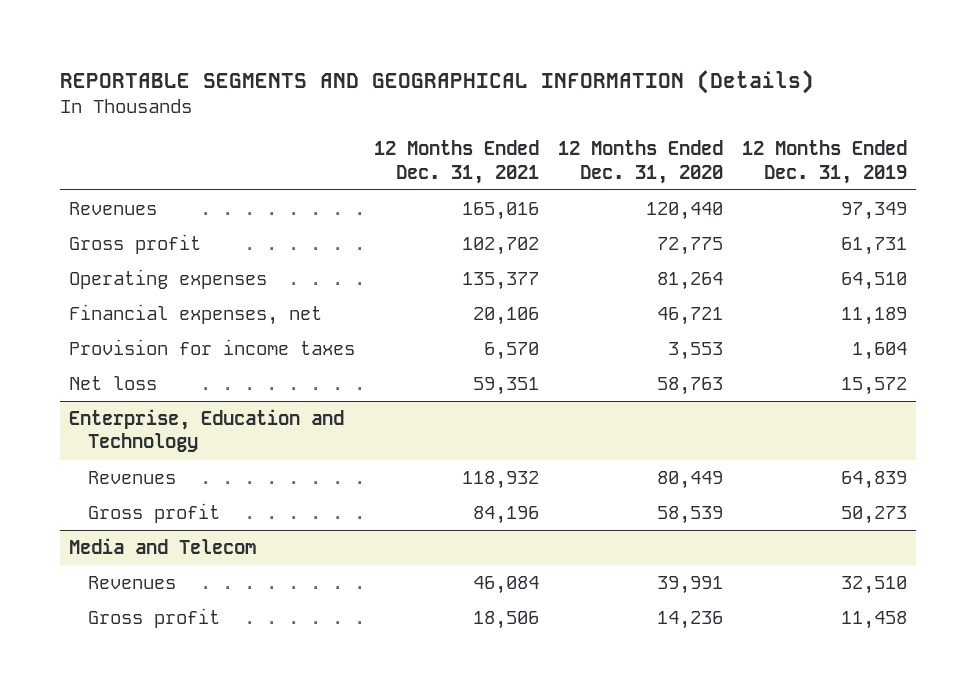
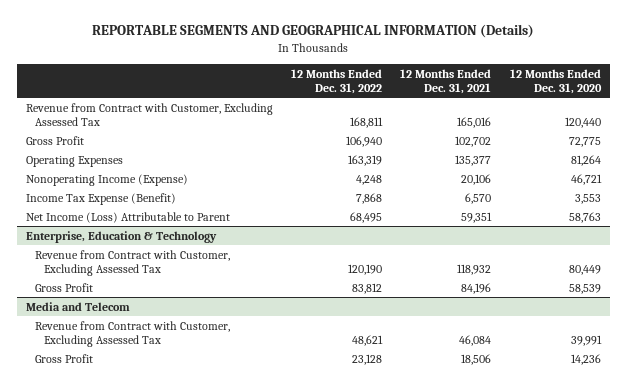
[741,140,907,184] 12 Months Ended Dec. 31, 2019 -> none
none -> [291,68,383,95] 12 Months Ended Dec. 31, 2022
[69,202,158,216] Revenues -> [25,102,273,127] Revenue from Contract with Customer, Excluding Assessed Tax
[69,234,202,255] Gross profit -> [25,135,84,145] Gross Profit
[69,269,268,290] Operating expenses -> [25,155,123,167] Operating Expenses
[69,304,323,326] Financial expenses, net -> [25,173,188,186] Nonoperating Income (Expense)
[69,339,356,356] Provision for income taxes -> [25,192,176,205] Income Tax Expense (Benefit)
[69,376,158,391] Net loss -> [25,211,230,223] Net Income (Loss) Attributable to Parent
[69,409,345,453] Enterprise, Education and Technology -> [25,230,217,243] Enterprise, Education & Technology
[88,471,177,485] Revenues -> [34,249,230,277] Revenue from Contract with Customer, Excluding Assessed Tax
[88,503,221,524] Gross profit -> [34,282,93,292] Gross Profit
[88,576,177,590] Revenues -> [34,320,230,348] Revenue from Contract with Customer, Excluding Assessed Tax
[88,608,221,629] Gross profit -> [34,353,93,363] Gross Profit

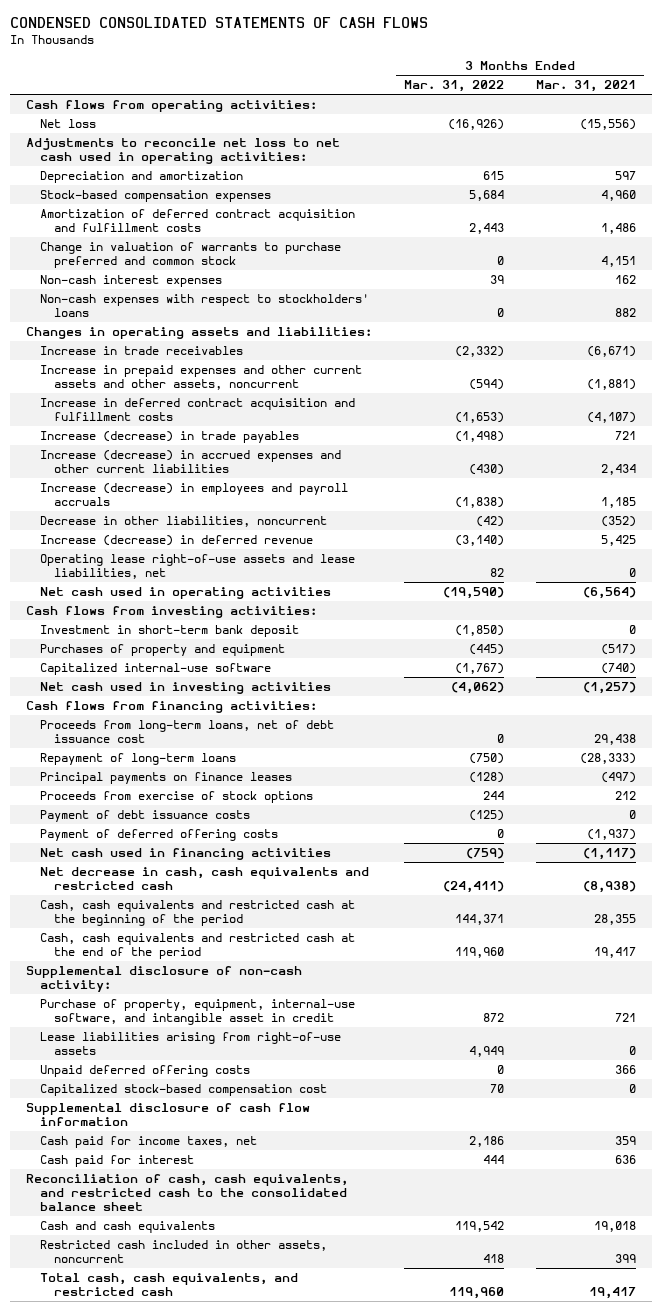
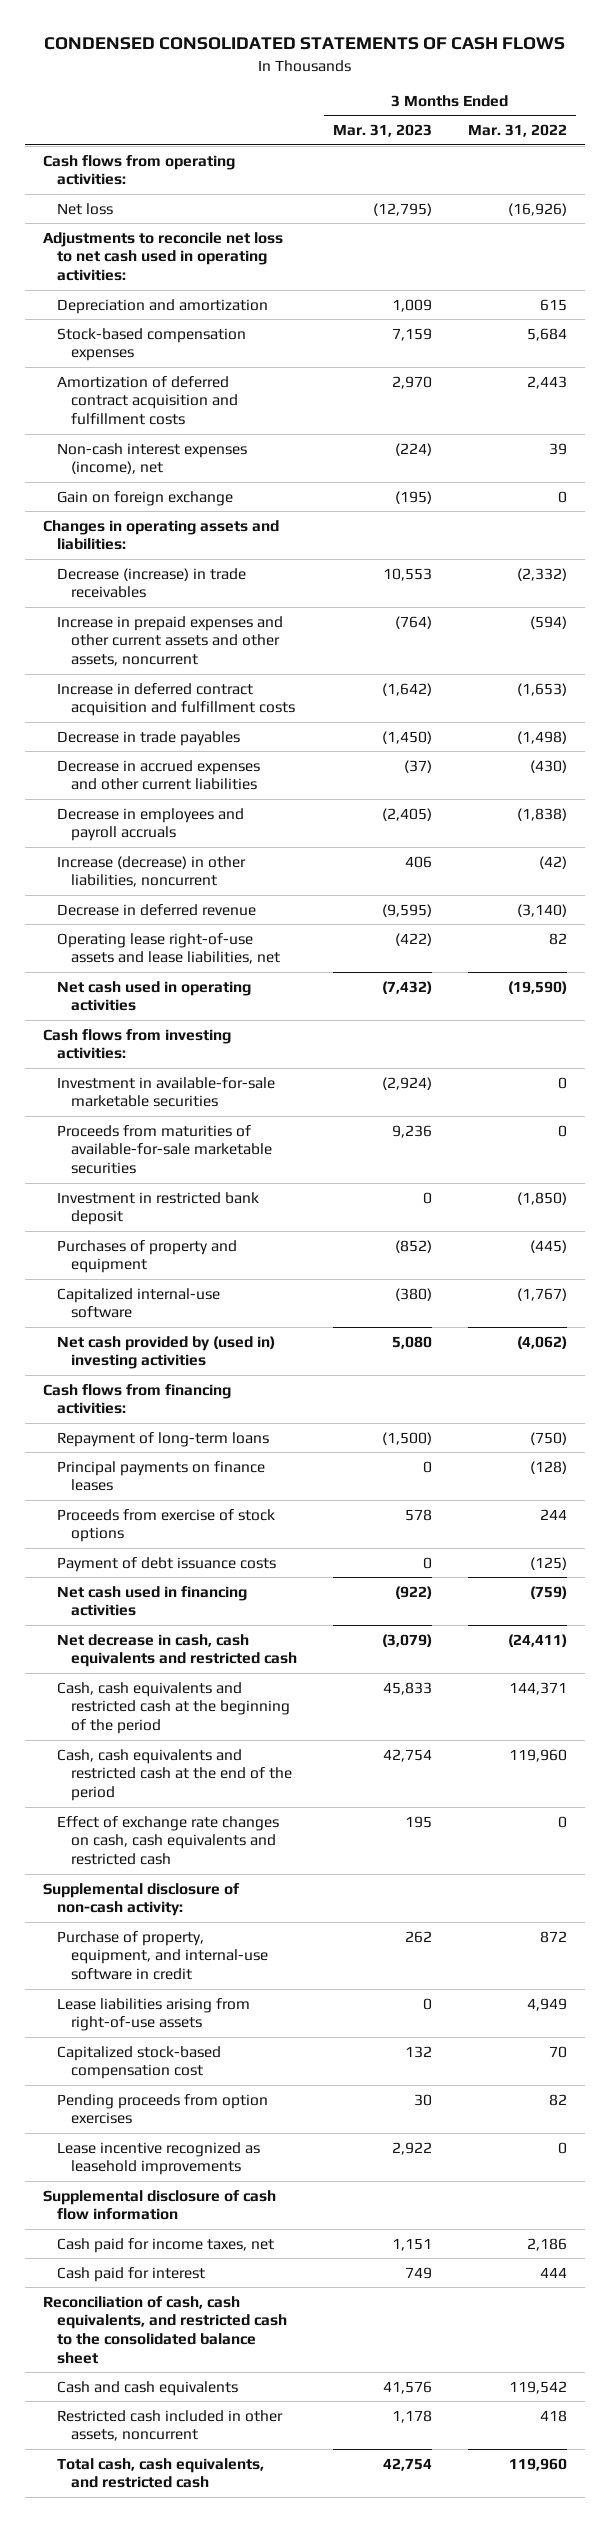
[535,80,636,93] Mar. 31, 2021 -> none
none -> [332,124,432,138] Mar. 31, 2023
[40,242,342,268] Change in valuation of warrants to purchase preferred and common stock -> none
[40,294,370,317] Non-cash expenses with respect to stockholders' loans -> none
[40,275,223,288] Non-cash interest expenses -> [56,442,247,475] Non-cash interest expenses (income), net
none -> [56,490,233,506] Gain on foreign exchange
[40,346,244,356] Increase in trade receivables -> [56,567,246,599] Decrease (increase) in trade receivables
[40,431,300,444] Increase (decrease) in trade payables -> [56,730,240,746] Decrease in trade payables
[40,450,342,473] Increase (decrease) in accrued expenses and other current liabilities -> [56,759,260,791] Decrease in accrued expenses and other current liabilities
[40,483,349,506] Increase (decrease) in employees and payroll accruals -> [56,807,244,842] Decrease in employees and payroll accruals
[40,516,328,528] Decrease in other liabilities, noncurrent -> [56,855,246,888] Increase (decrease) in other liabilities, noncurrent
[40,535,314,547] Increase (decrease) in deferred revenue -> [56,903,256,916] Decrease in deferred revenue
none -> [56,1076,275,1108] Investment in available-for-sale marketable securities
none -> [56,1124,272,1175] Proceeds from maturities of available-for-sale marketable securities
[40,625,300,638] Investment in short-term bank deposit -> [56,1191,259,1226] Investment in restricted bank deposit
[40,682,332,695] Net cash used in investing activities -> [56,1335,275,1370] Net cash provided by (used in) investing activities
[40,720,335,743] Proceeds from long-term loans, net of debt issuance cost -> none
[40,829,279,842] Payment of deferred offering costs -> none
none -> [56,1815,279,1866] Effect of exchange rate changes on cash, cash equivalents and restricted cash
[40,999,356,1025] Purchase of property, equipment, internal-use software, and intangible asset in credit -> [56,1930,268,1981] Purchase of property, equipment, and internal-use software in credit
[40,1065,251,1078] Unpaid deferred offering costs -> none
none -> [56,2093,268,2125] Pending proceeds from option exercises
none -> [56,2141,260,2176] Lease incentive recognized as leasehold improvements

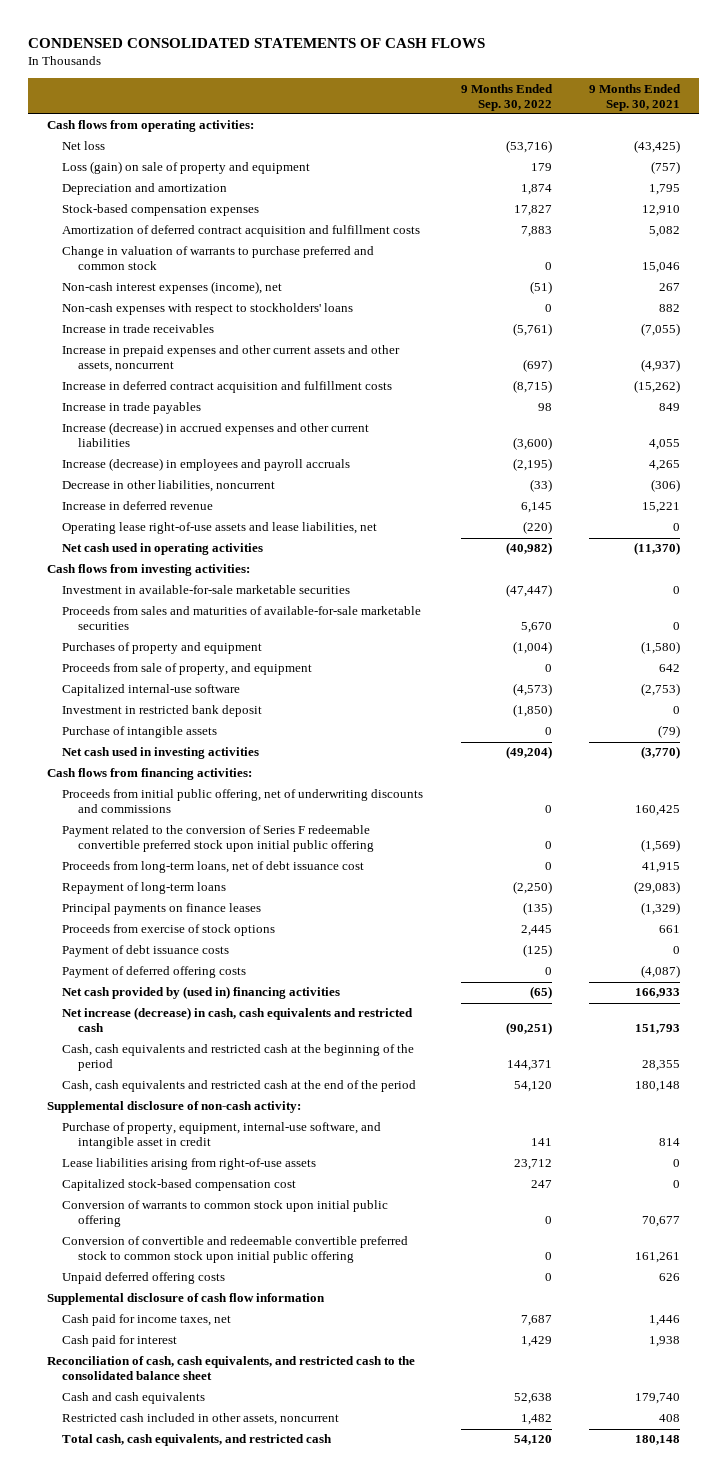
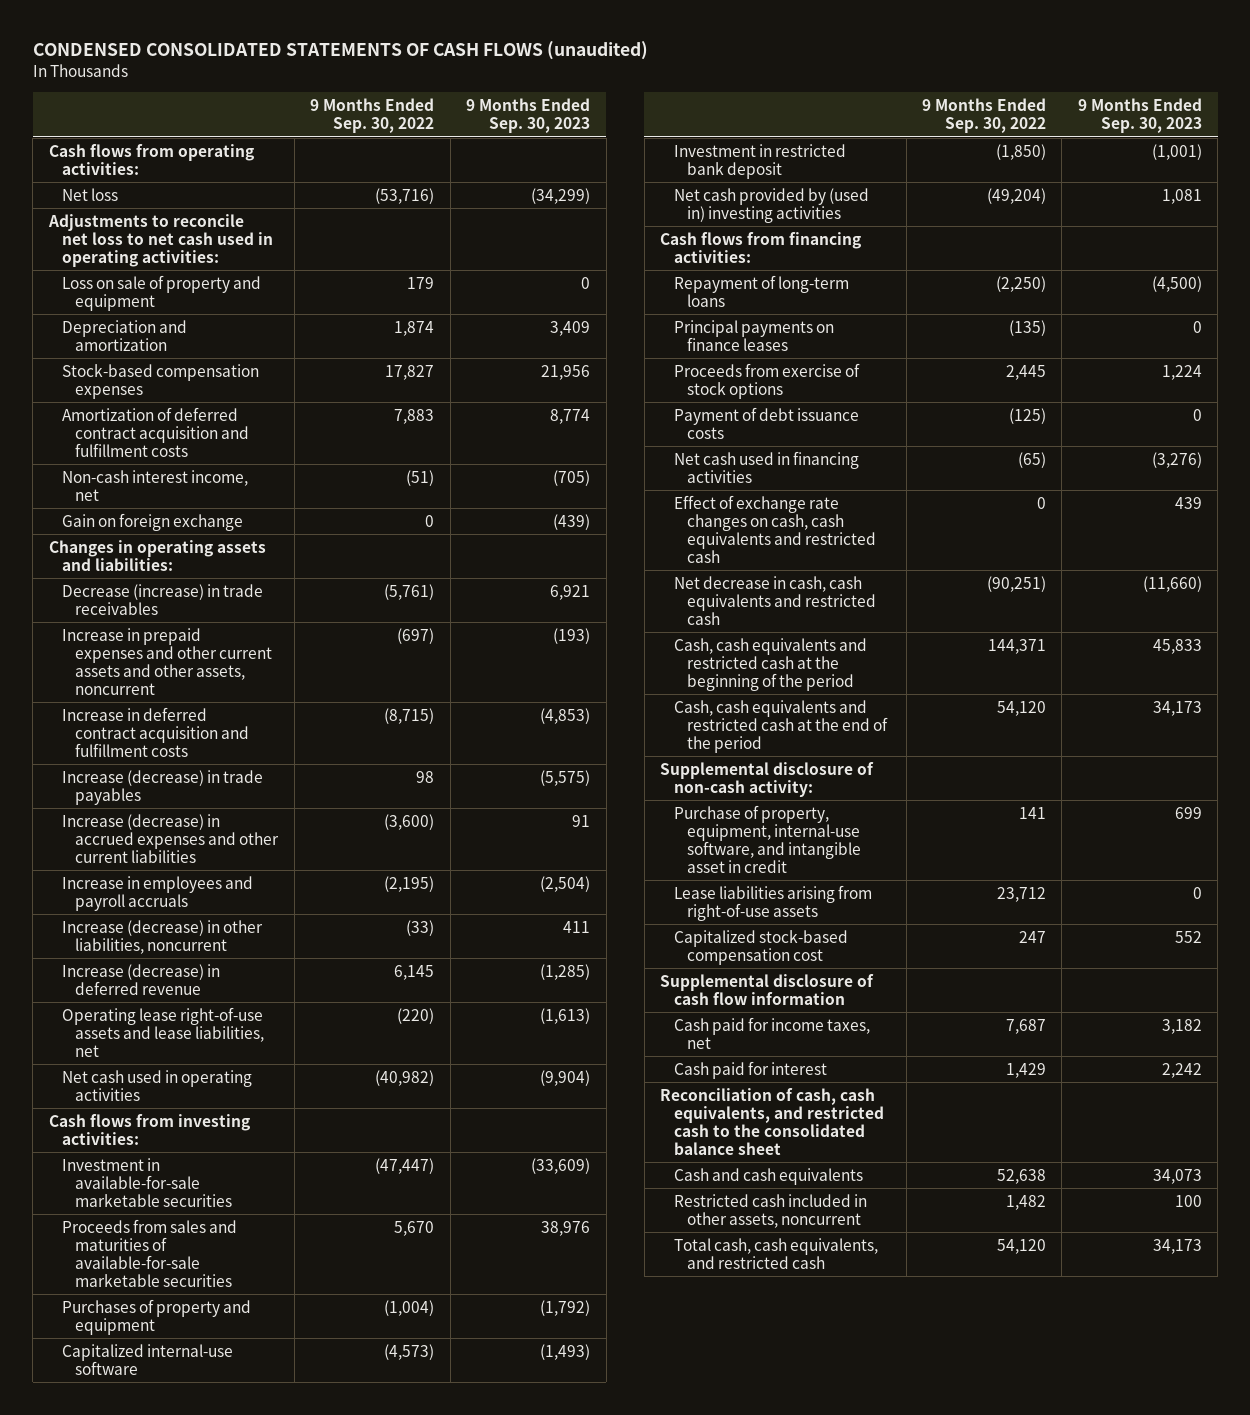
[27,37,485,48] CONDENSED CONSOLIDATED STATEMENTS OF CASH FLOWS -> [32,41,648,61] CONDENSED CONSOLIDATED STATEMENTS OF CASH FLOWS (unaudited)
[589,83,682,111] 9 Months Ended Sep. 30, 2021 -> none
none -> [466,97,591,133] 9 Months Ended Sep. 30, 2023
none -> [47,213,274,267] Adjustments to reconcile net loss to net cash used in operating activities:
[62,161,311,175] Loss (gain) on sale of property and equipment -> [62,274,262,311] Loss on sale of property and equipment
[62,246,375,271] Change in valuation of warrants to purchase preferred and common stock -> none
[62,303,354,316] Non-cash expenses with respect to stockholders' loans -> none
[62,281,283,295] Non-cash interest expenses (income), net -> [62,469,249,501] Non-cash interest income, net
none -> [62,512,244,531] Gain on foreign exchange
none -> [48,539,266,571] Changes in operating assets and liabilities:
[62,324,215,334] Increase in trade receivables -> [62,583,264,615] Decrease (increase) in trade receivables
[62,402,202,415] Increase in trade payables -> [62,769,264,805] Increase (decrease) in trade payables
[62,458,351,472] Increase (decrease) in employees and payroll accruals -> [62,875,254,911] Increase in employees and payroll accruals
[62,480,276,493] Decrease in other liabilities, noncurrent -> [62,919,264,954] Increase (decrease) in other liabilities, noncurrent
[62,501,214,511] Increase in deferred revenue -> [62,963,221,995] Increase (decrease) in deferred revenue
[62,663,313,676] Proceeds from sale of property, and equipment -> none
[62,726,218,739] Purchase of intangible assets -> none
[62,747,260,760] Net cash used in investing activities -> [673,187,869,223] Net cash provided by (used in) investing activities
[62,789,424,814] Proceeds from initial public offering, net of underwriting discounts and commissions -> none
[62,825,375,853] Payment related to the conversion of Series F redeemable convertible preferred stock upon initial public offering -> none
[62,861,365,874] Proceeds from long-term loans, net of debt issuance cost -> none
[62,966,247,979] Payment of deferred offering costs -> none
[62,986,341,1000] Net cash provided by (used in) financing activities -> [673,450,859,483] Net cash used in financing activities
none -> [673,494,877,563] Effect of exchange rate changes on cash, cash equivalents and restricted cash
[62,1007,414,1033] Net increase (decrease) in cash, cash equivalents and restricted cash -> [673,575,877,625] Net decrease in cash, cash equivalents and restricted cash
[62,1200,389,1228] Conversion of warrants to common stock upon initial public offering -> none
[62,1236,409,1264] Conversion of convertible and redeemable convertible preferred stock to common stock upon initial public offering -> none
[62,1272,226,1285] Unpaid deferred offering costs -> none

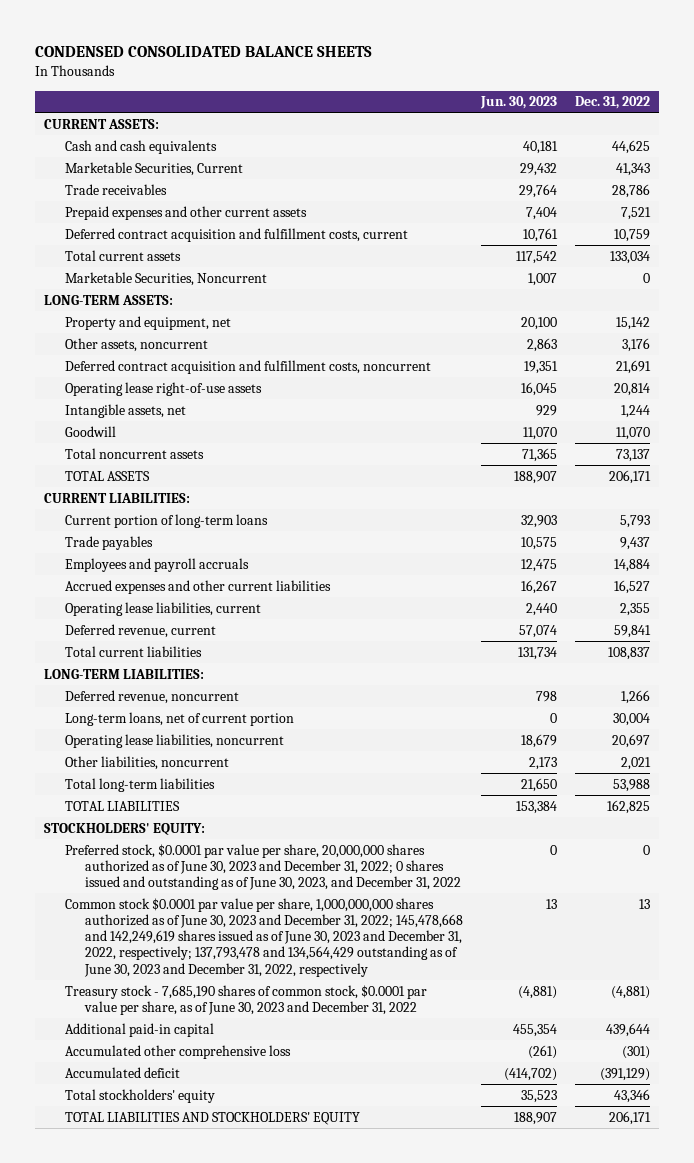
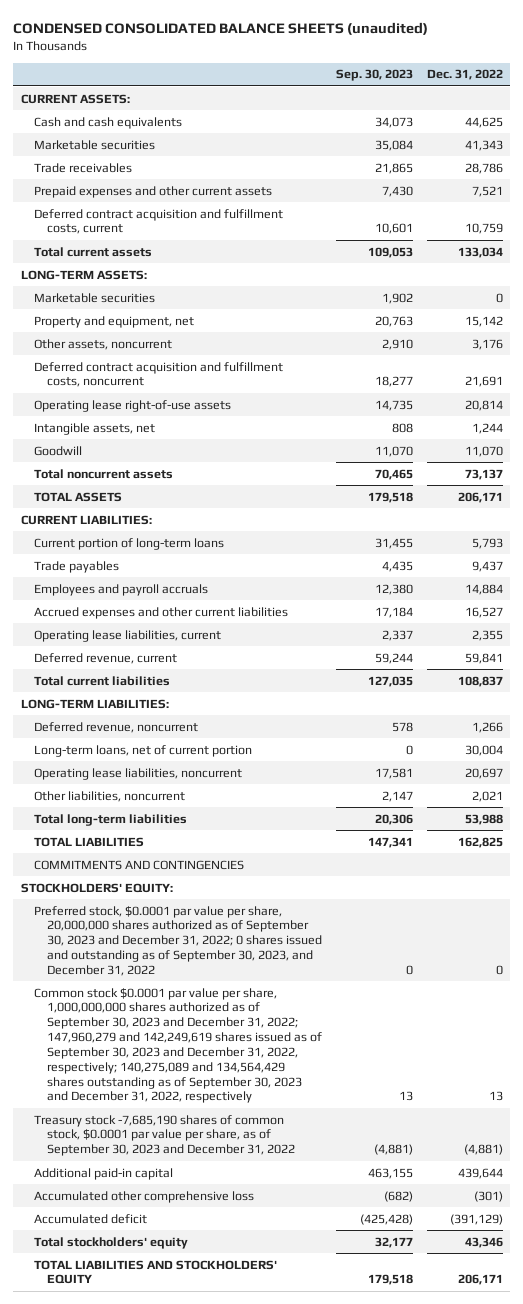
[35,46,373,58] CONDENSED CONSOLIDATED BALANCE SHEETS -> [13,22,429,36] CONDENSED CONSOLIDATED BALANCE SHEETS (unaudited)
[480,96,558,110] Jun. 30, 2023 -> none
none -> [335,69,413,82] Sep. 30, 2023
[64,161,243,176] Marketable Securities, Current -> [33,139,155,150] Marketable securities
[64,271,267,286] Marketable Securities, Noncurrent -> none
none -> [33,292,155,303] Marketable securities
none -> [33,859,244,870] COMMITMENTS AND CONTINGENCIES
[64,843,462,891] Preferred stock, $0.0001 par value per share, 20,000,000 shares authorized as of June 30, 2023 and December 31, 2022; 0 shares issued and outstanding as of June 30, 2023, and December 31, 2022 -> [33,905,322,976] Preferred stock, $0.0001 par value per share, 20,000,000 shares authorized as of September 30, 2023 and December 31, 2022; 0 shares issued and outstanding as of September 30, 2023, and December 31, 2022
[64,897,464,977] Common stock $0.0001 par value per share, 1,000,000,000 shares authorized as of June 30, 2023 and December 31, 2022; 145,478,668 and 142,249,619 shares issued as of June 30, 2023 and December 31, 2022, respectively; 137,793,478 and 134,564,429 outstanding as of June 30, 2023 and December 31, 2022, respectively -> [33,987,322,1104] Common stock $0.0001 par value per share, 1,000,000,000 shares authorized as of September 30, 2023 and December 31, 2022; 147,960,279 and 142,249,619 shares issued as of September 30, 2023 and December 31, 2022, respectively; 140,275,089 and 134,564,429 shares outstanding as of September 30, 2023 and December 31, 2022, respectively
[64,984,427,1015] Treasury stock - 7,685,190 shares of common stock, $0.0001 par value per share, as of June 30, 2023 and December 31, 2022 -> [33,1114,295,1157] Treasury stock -7,685,190 shares of common stock, $0.0001 par value per share, as of September 30, 2023 and December 31, 2022

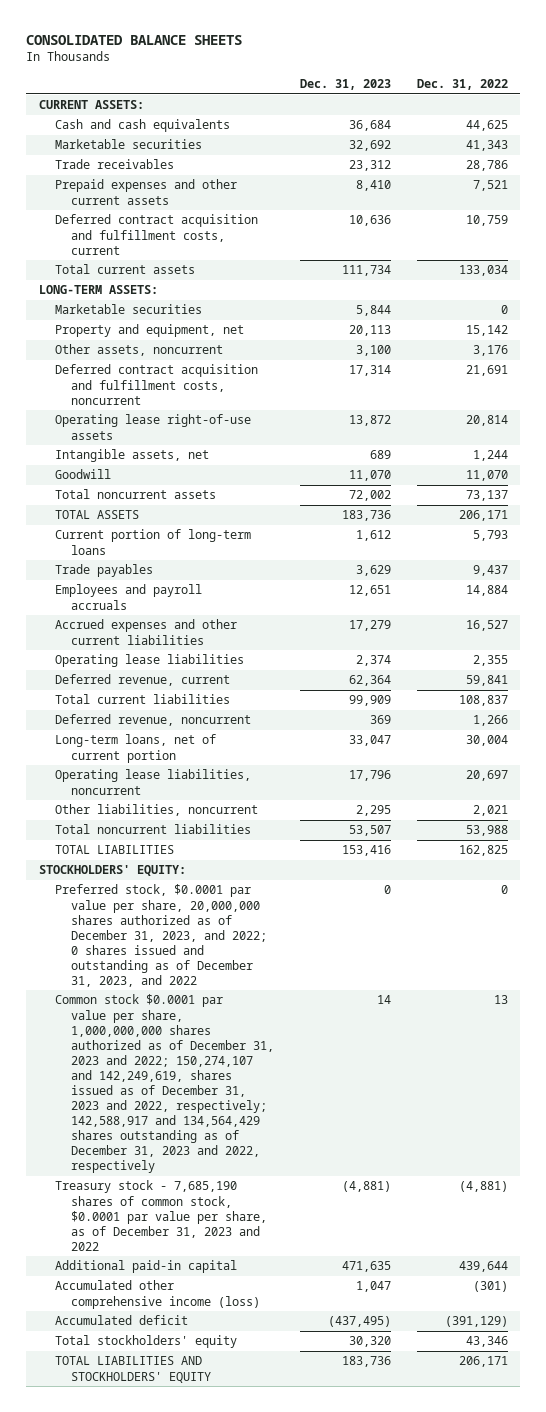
[13,22,429,36] CONDENSED CONSOLIDATED BALANCE SHEETS (unaudited) -> [25,34,242,45] CONSOLIDATED BALANCE SHEETS
[335,69,413,82] Sep. 30, 2023 -> none
none -> [299,78,391,90] Dec. 31, 2023
[20,514,152,525] CURRENT LIABILITIES: -> none
[33,629,221,642] Operating lease liabilities, current -> [54,654,244,668] Operating lease liabilities
[20,698,169,709] LONG-TERM LIABILITIES: -> none
[33,813,187,826] Total long-term liabilities -> [54,824,251,835] Total noncurrent liabilities
[33,859,244,870] COMMITMENTS AND CONTINGENCIES -> none
[33,905,322,976] Preferred stock, $0.0001 par value per share, 20,000,000 shares authorized as of September 30, 2023 and December 31, 2022; 0 shares issued and outstanding as of September 30, 2023, and December 31, 2022 -> [54,884,267,987] Preferred stock, $0.0001 par value per share, 20,000,000 shares authorized as of December 31, 2023, and 2022; 0 shares issued and outstanding as of December 31, 2023, and 2022
[33,987,322,1104] Common stock $0.0001 par value per share, 1,000,000,000 shares authorized as of September 30, 2023 and December 31, 2022; 147,960,279 and 142,249,619 shares issued as of September 30, 2023 and December 31, 2022, respectively; 140,275,089 and 134,564,429 shares outstanding as of September 30, 2023 and December 31, 2022, respectively -> [54,994,274,1174] Common stock $0.0001 par value per share, 1,000,000,000 shares authorized as of December 31, 2023 and 2022; 150,274,107 and 142,249,619, shares issued as of December 31, 2023 and 2022, respectively; 142,588,917 and 134,564,429 shares outstanding as of December 31, 2023 and 2022, respectively
[33,1114,295,1157] Treasury stock -7,685,190 shares of common stock, $0.0001 par value per share, as of September 30, 2023 and December 31, 2022 -> [54,1180,267,1251] Treasury stock - 7,685,190 shares of common stock, $0.0001 par value per share, as of December 31, 2023 and 2022
[33,1190,254,1203] Accumulated other comprehensive loss -> [54,1280,260,1309] Accumulated other comprehensive income (loss)

